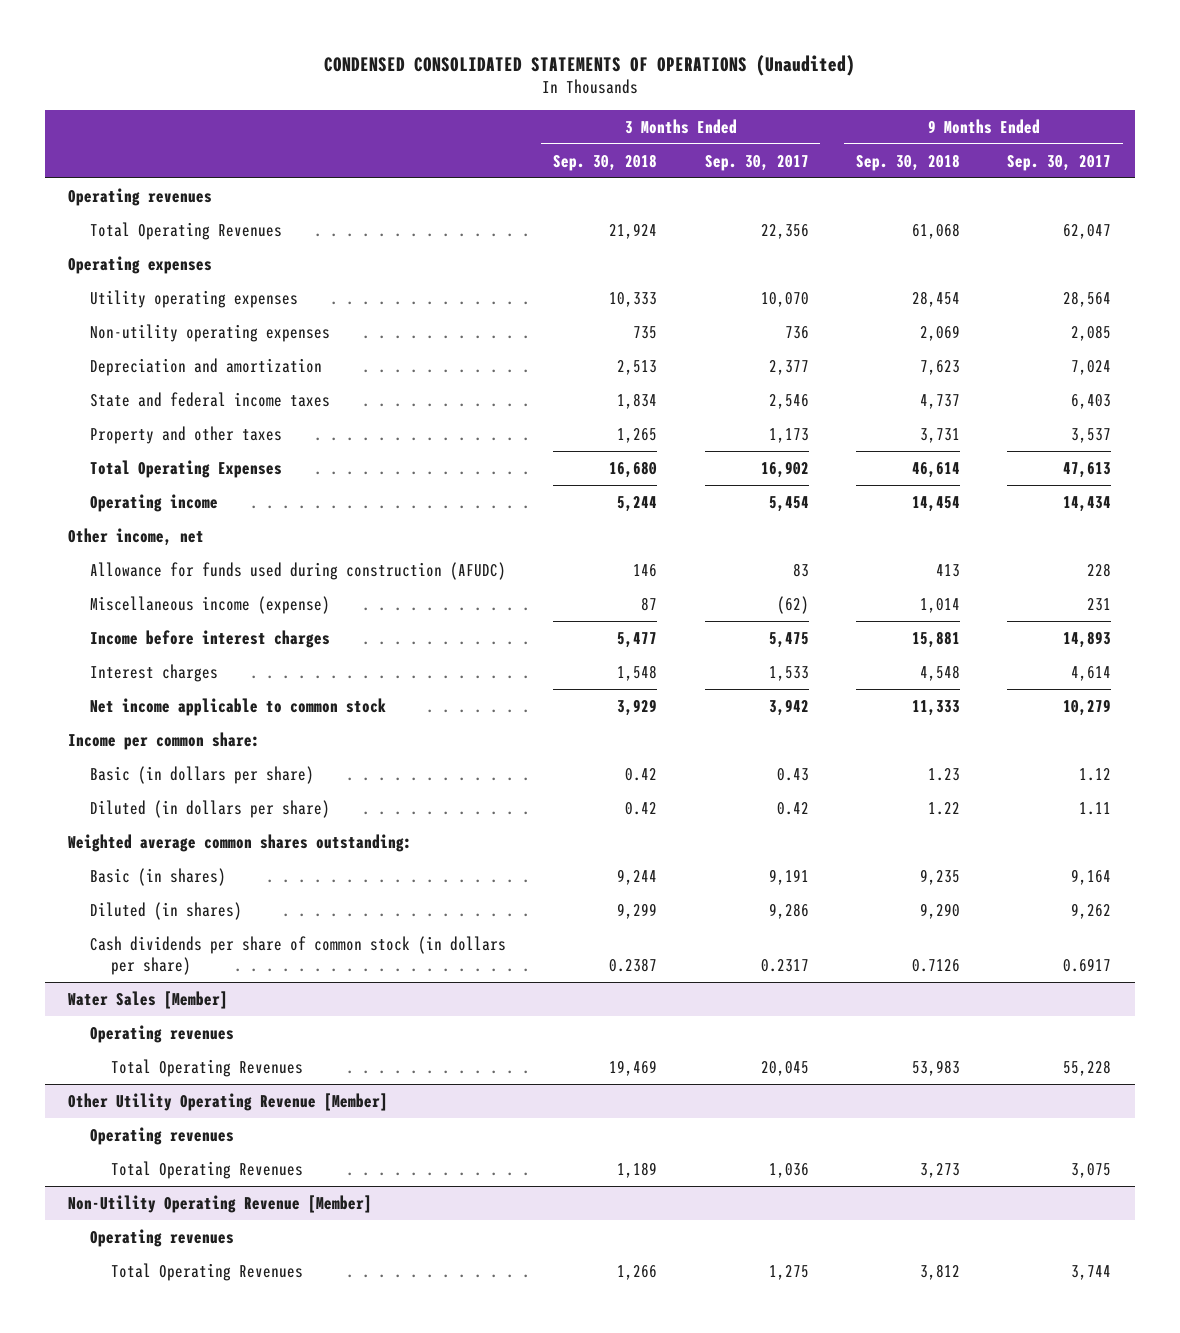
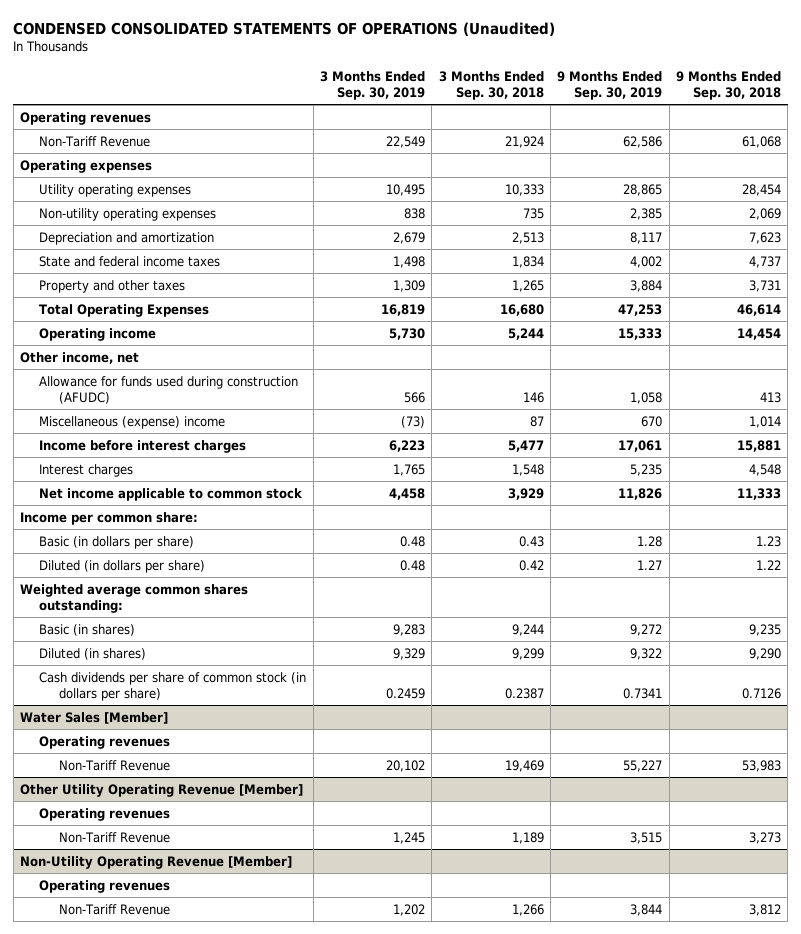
[704,154,809,171] Sep. 30, 2017 -> none
[1007,154,1112,171] Sep. 30, 2017 -> none
none -> [320,70,426,101] 3 Months Ended Sep. 30, 2019
none -> [557,70,663,101] 9 Months Ended Sep. 30, 2019
[89,221,282,240] Total Operating Revenues -> [39,135,151,147] Non-Tariff Revenue
[89,595,330,614] Miscellaneous income (expense) -> [39,415,226,429] Miscellaneous (expense) income
[625,767,658,781] 0.42 -> [518,535,544,547] 0.43
[111,1058,304,1077] Total Operating Revenues -> [58,759,170,771] Non-Tariff Revenue
[111,1160,304,1179] Total Operating Revenues -> [58,831,170,843] Non-Tariff Revenue
[111,1262,304,1281] Total Operating Revenues -> [58,903,170,915] Non-Tariff Revenue

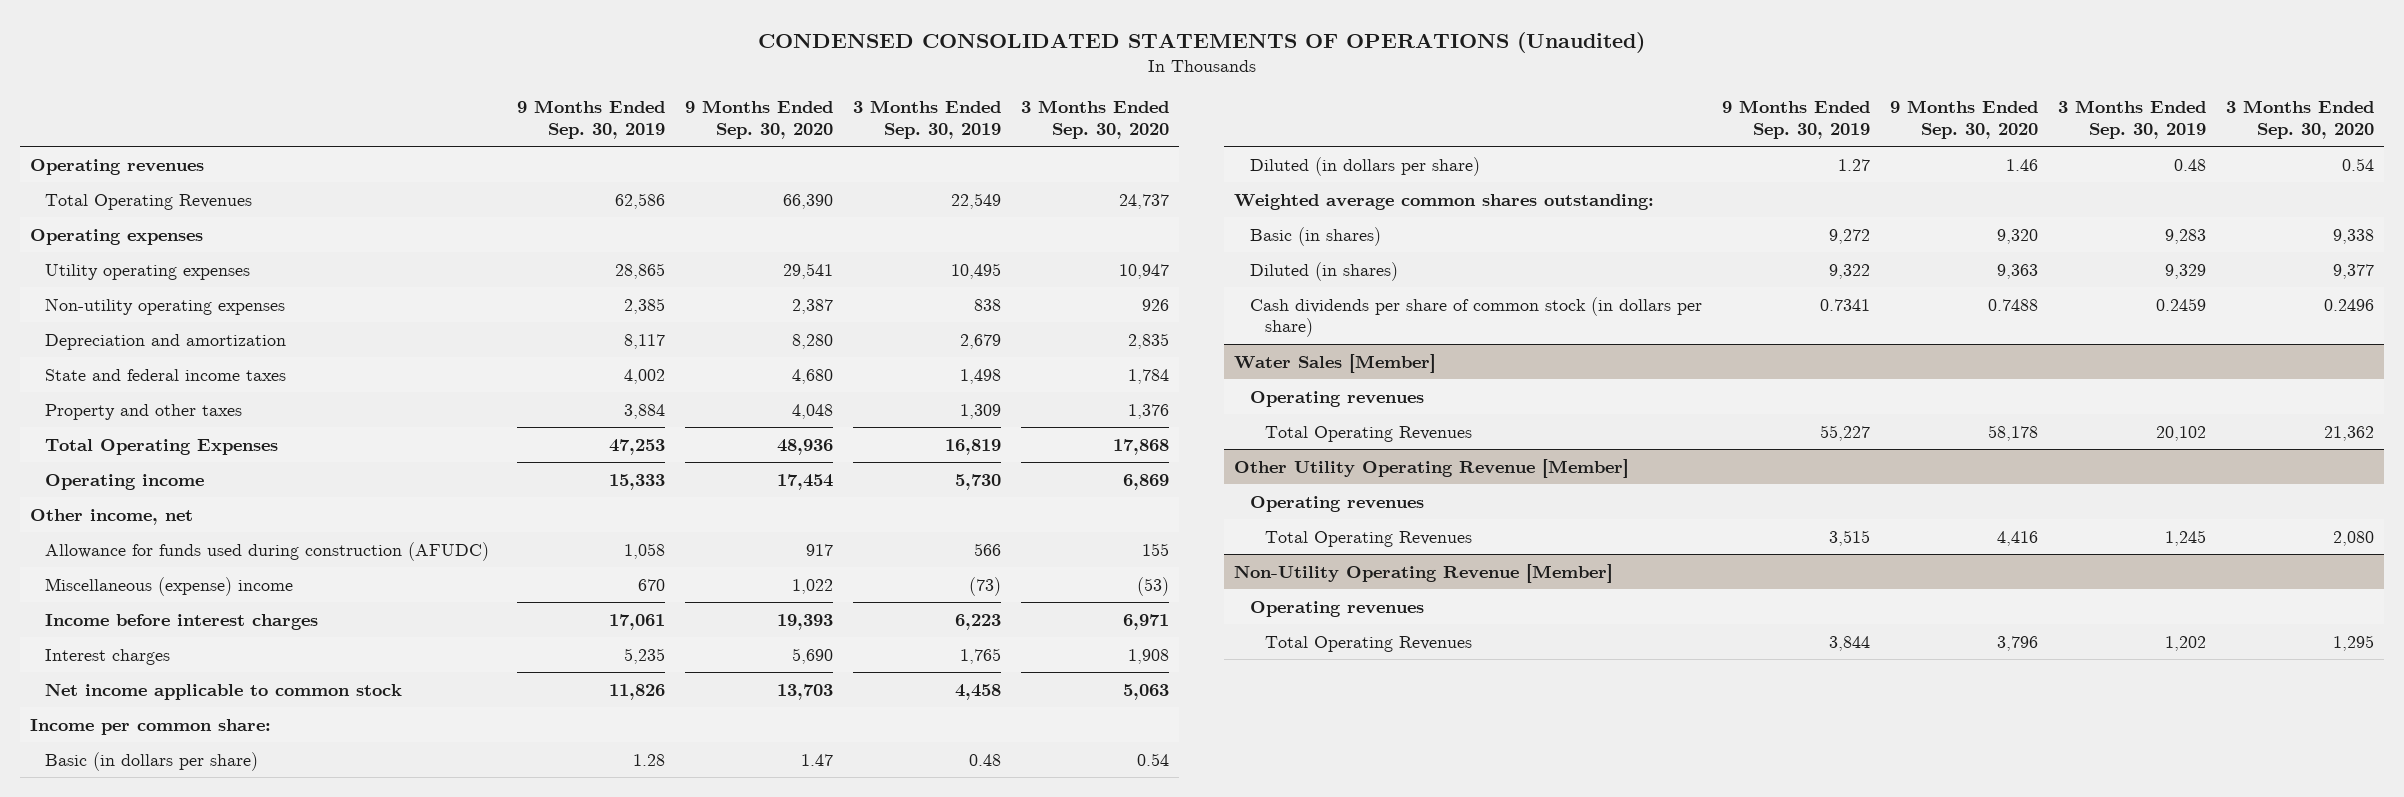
[438,70,544,101] 3 Months Ended Sep. 30, 2018 -> none
[676,70,782,101] 9 Months Ended Sep. 30, 2018 -> none
none -> [685,100,834,140] 9 Months Ended Sep. 30, 2020
none -> [1021,100,1170,140] 3 Months Ended Sep. 30, 2020
[39,135,151,147] Non-Tariff Revenue -> [45,193,253,210] Total Operating Revenues
[58,759,170,771] Non-Tariff Revenue -> [1265,425,1473,442] Total Operating Revenues
[58,831,170,843] Non-Tariff Revenue -> [1265,530,1473,547] Total Operating Revenues
[58,903,170,915] Non-Tariff Revenue -> [1265,635,1473,652] Total Operating Revenues

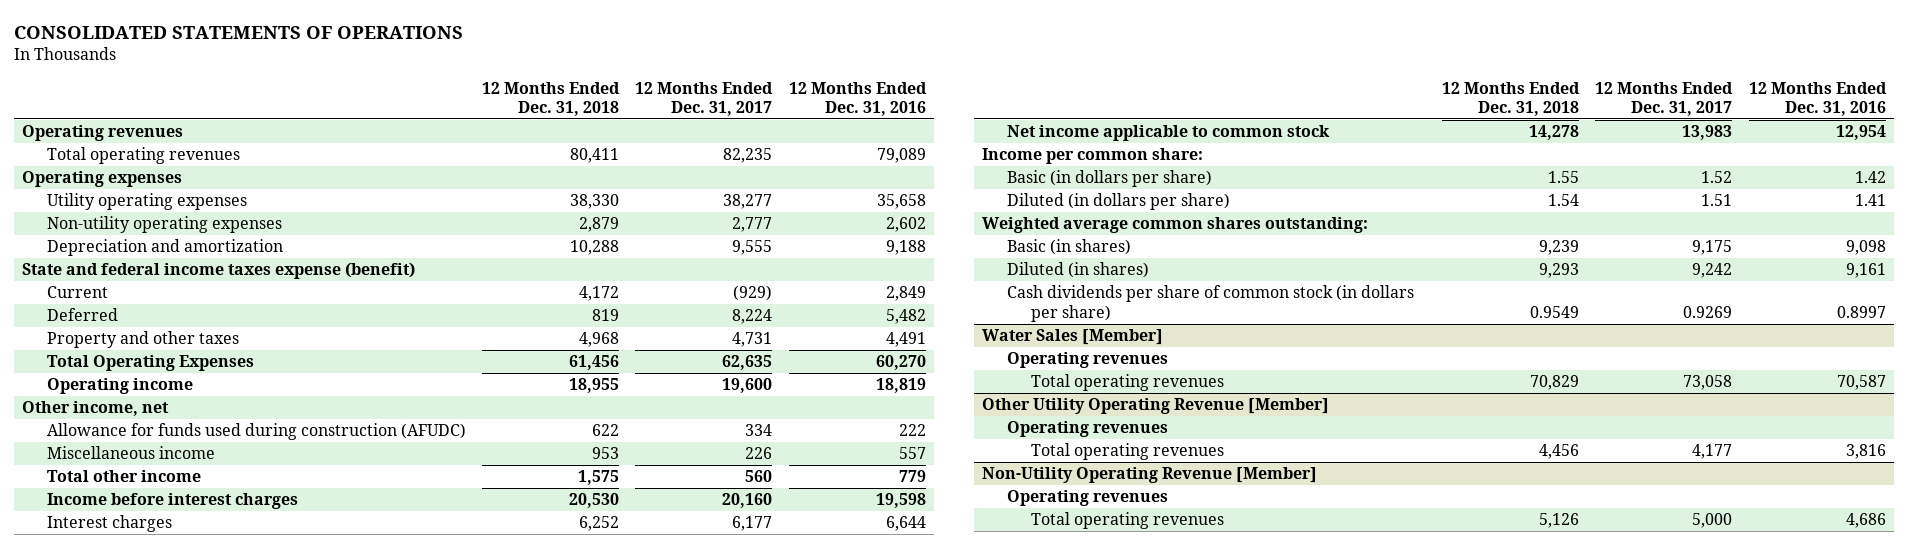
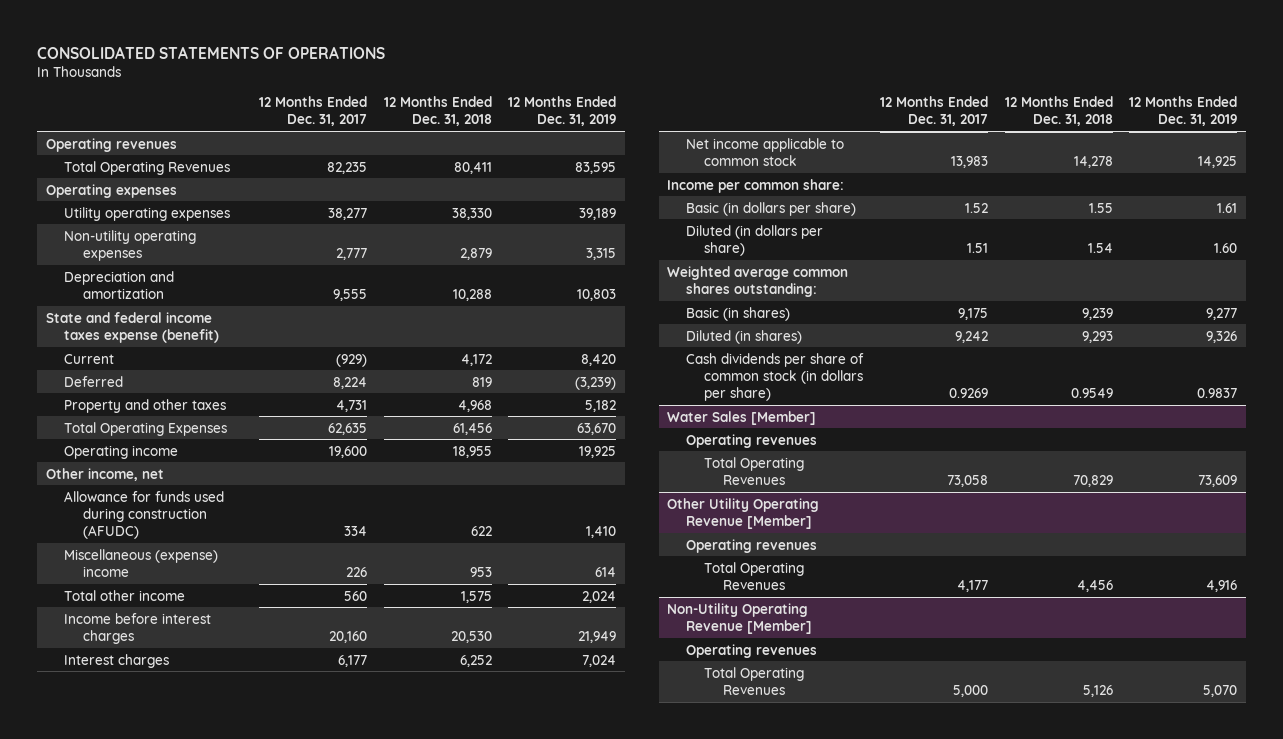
[788,81,927,116] 12 Months Ended Dec. 31, 2016 -> none
none -> [508,95,617,127] 12 Months Ended Dec. 31, 2019
[46,147,240,165] Total operating revenues -> [64,160,231,175] Total Operating Revenues
[46,446,215,460] Miscellaneous income -> [64,548,219,577] Miscellaneous (expense) income
[1030,374,1224,392] Total operating revenues -> [704,456,805,485] Total Operating Revenues
[1030,443,1224,461] Total operating revenues -> [704,561,805,590] Total Operating Revenues
[1030,512,1224,530] Total operating revenues -> [704,666,805,695] Total Operating Revenues

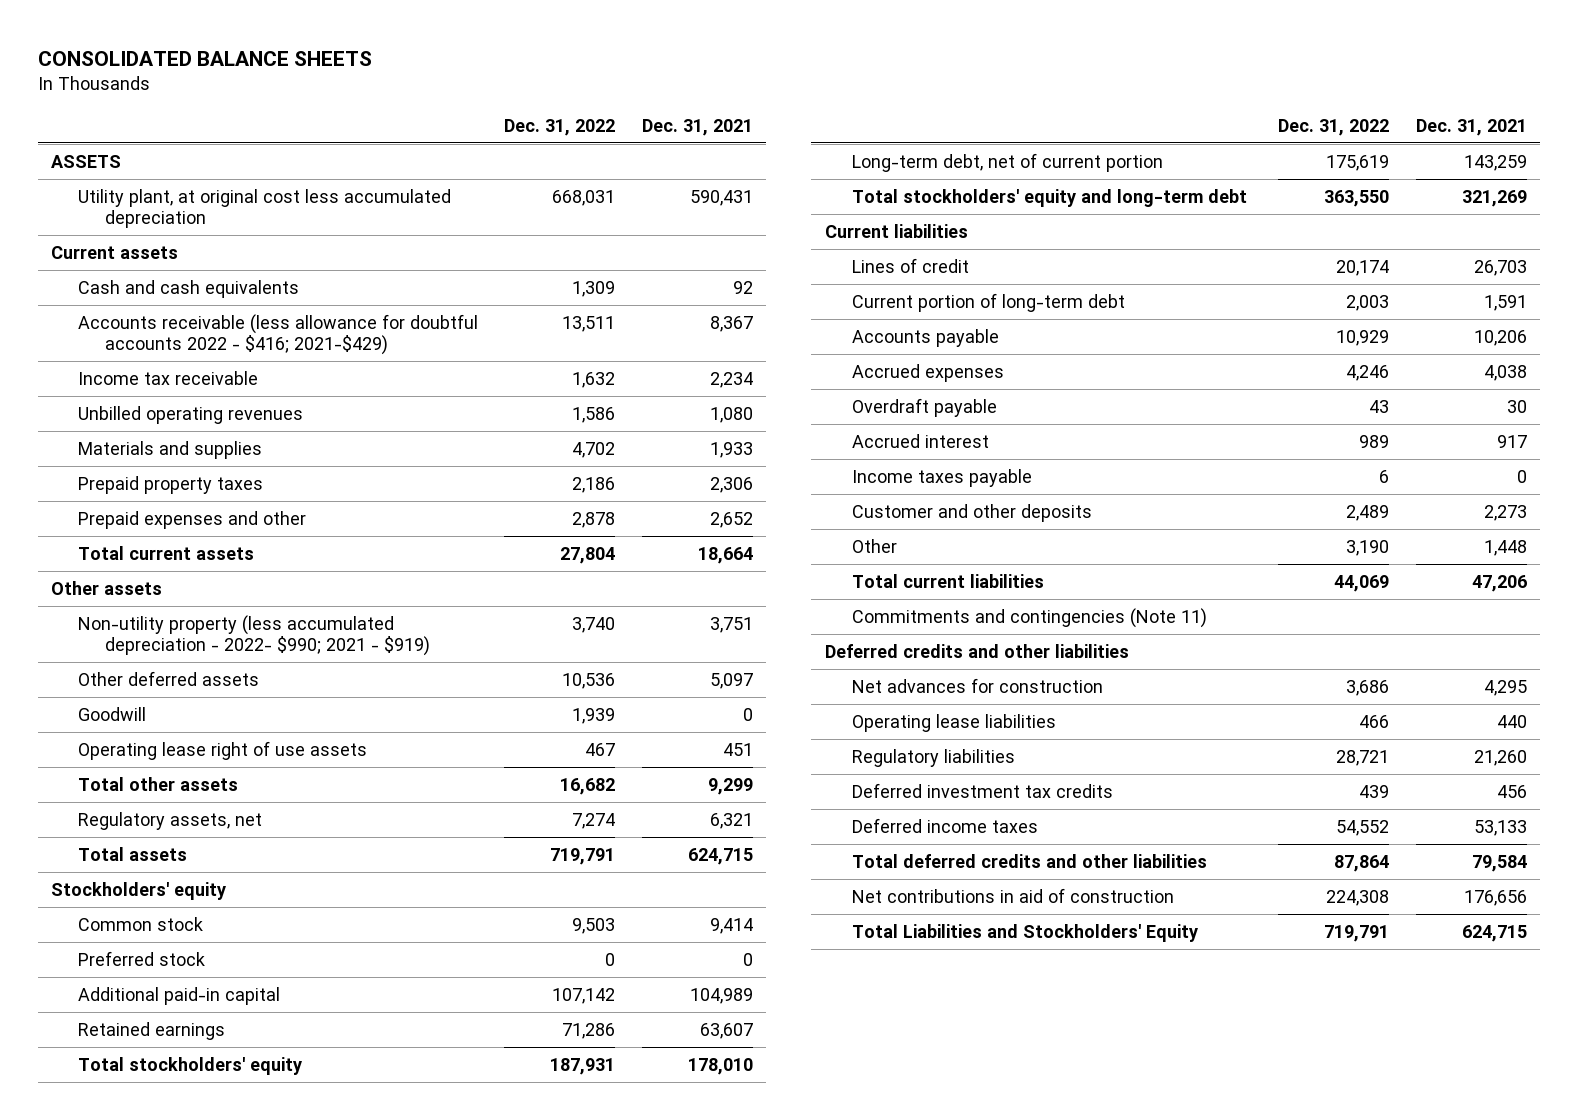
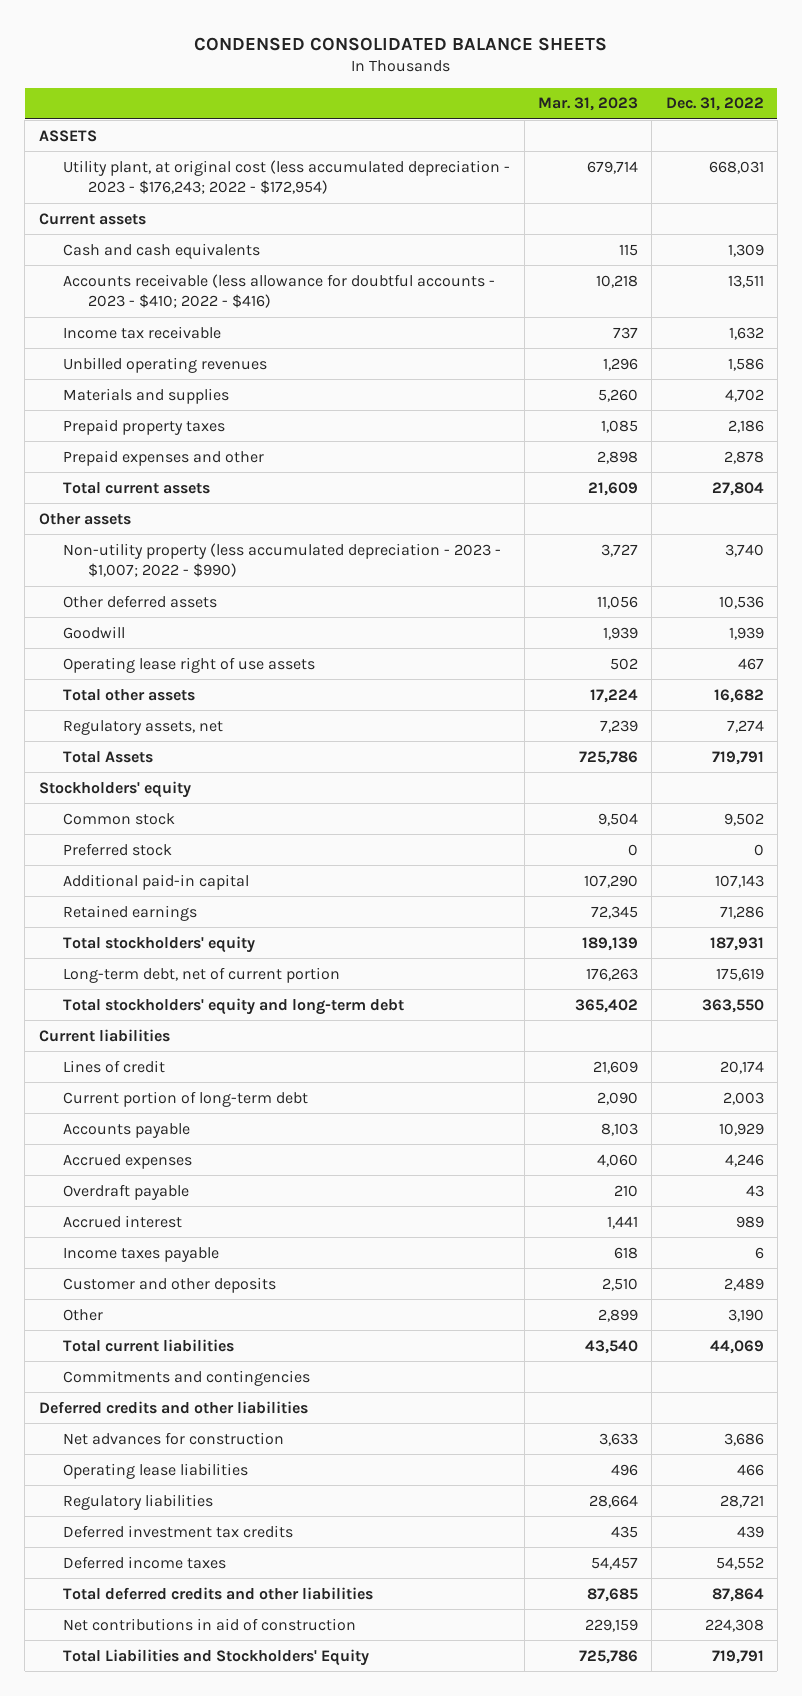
[37,50,372,66] CONSOLIDATED BALANCE SHEETS -> [194,36,608,51] CONDENSED CONSOLIDATED BALANCE SHEETS
[641,119,753,137] Dec. 31, 2021 -> none
none -> [537,97,638,112] Mar. 31, 2023
[77,188,451,228] Utility plant, at original cost less accumulated depreciation -> [63,159,511,195] Utility plant, at original cost (less accumulated depreciation - 2023 - $176,243; 2022 - $172,954)
[77,313,478,355] Accounts receivable (less allowance for doubtful accounts 2022 - $416; 2021-$429) -> [63,273,496,309] Accounts receivable (less allowance for doubtful accounts - 2023 - $410; 2022 - $416)
[77,614,430,656] Non-utility property (less accumulated depreciation - 2022- $990; 2021 - $919) -> [63,542,502,578] Non-utility property (less accumulated depreciation - 2023 - $1,007; 2022 - $990)
[77,846,187,861] Total assets -> [63,750,154,763] Total Assets
[572,917,616,934] 9,503 -> [723,812,764,826] 9,502
[552,987,616,1004] 107,142 -> [714,874,764,888] 107,143
[851,607,1207,628] Commitments and contingencies (Note 11) -> [63,1369,311,1386] Commitments and contingencies

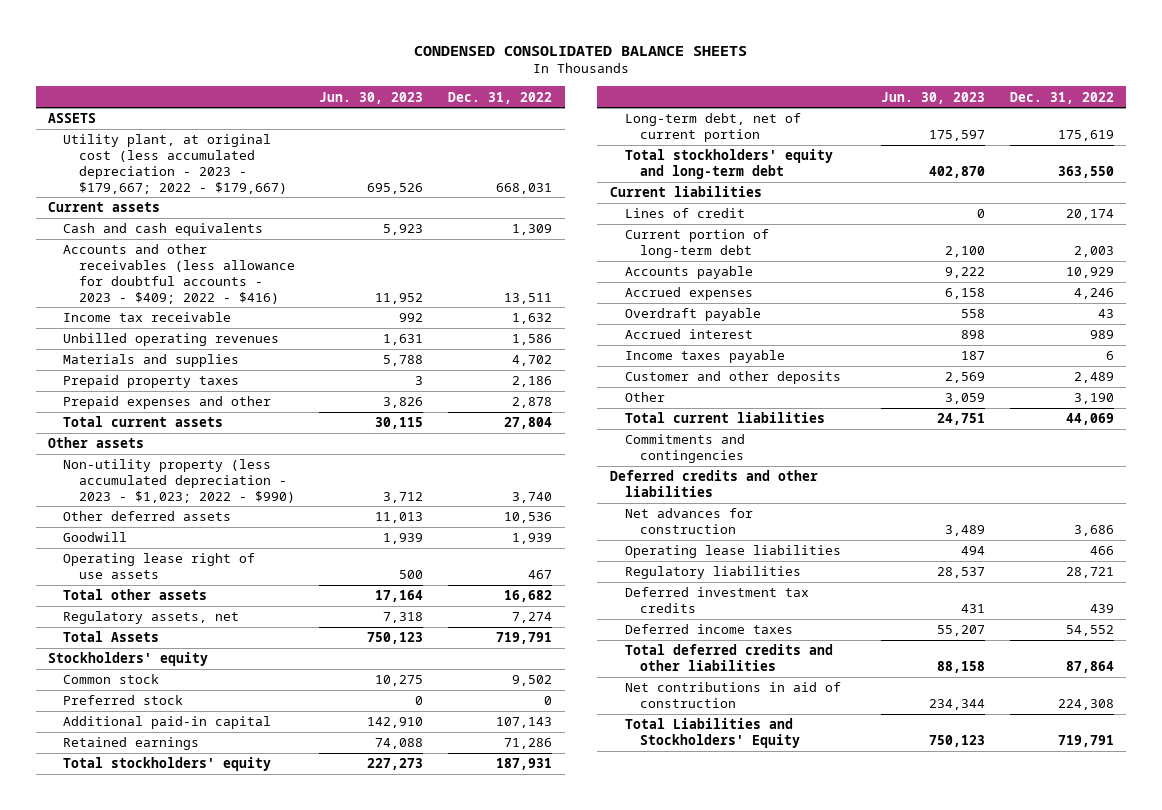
[537,97,638,112] Mar. 31, 2023 -> none
none -> [319,91,424,104] Jun. 30, 2023
[63,159,511,195] Utility plant, at original cost (less accumulated depreciation - 2023 - $176,243; 2022 - $172,954) -> [63,134,287,194] Utility plant, at original cost (less accumulated depreciation - 2023 - $179,667; 2022 - $179,667)
[63,273,496,309] Accounts receivable (less allowance for doubtful accounts - 2023 - $410; 2022 - $416) -> [63,244,295,304] Accounts and other receivables (less allowance for doubtful accounts - 2023 - $409; 2022 - $416)
[63,542,502,578] Non-utility property (less accumulated depreciation - 2023 - $1,007; 2022 - $990) -> [63,459,295,503] Non-utility property (less accumulated depreciation - 2023 - $1,023; 2022 - $990)

